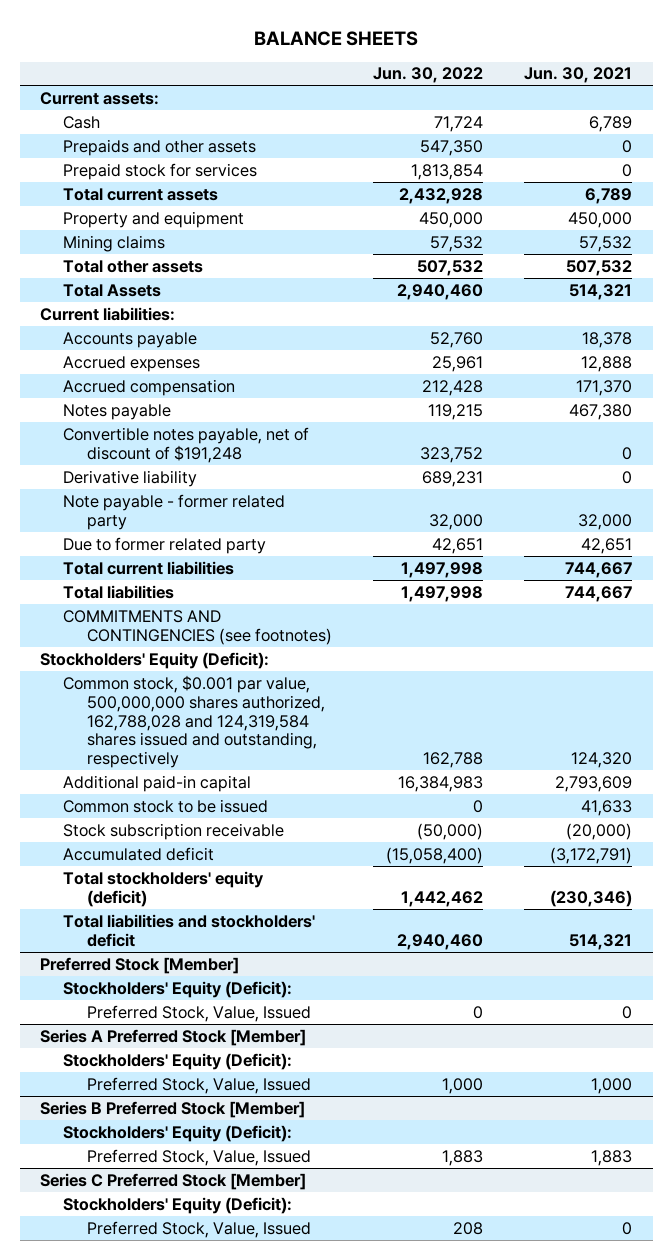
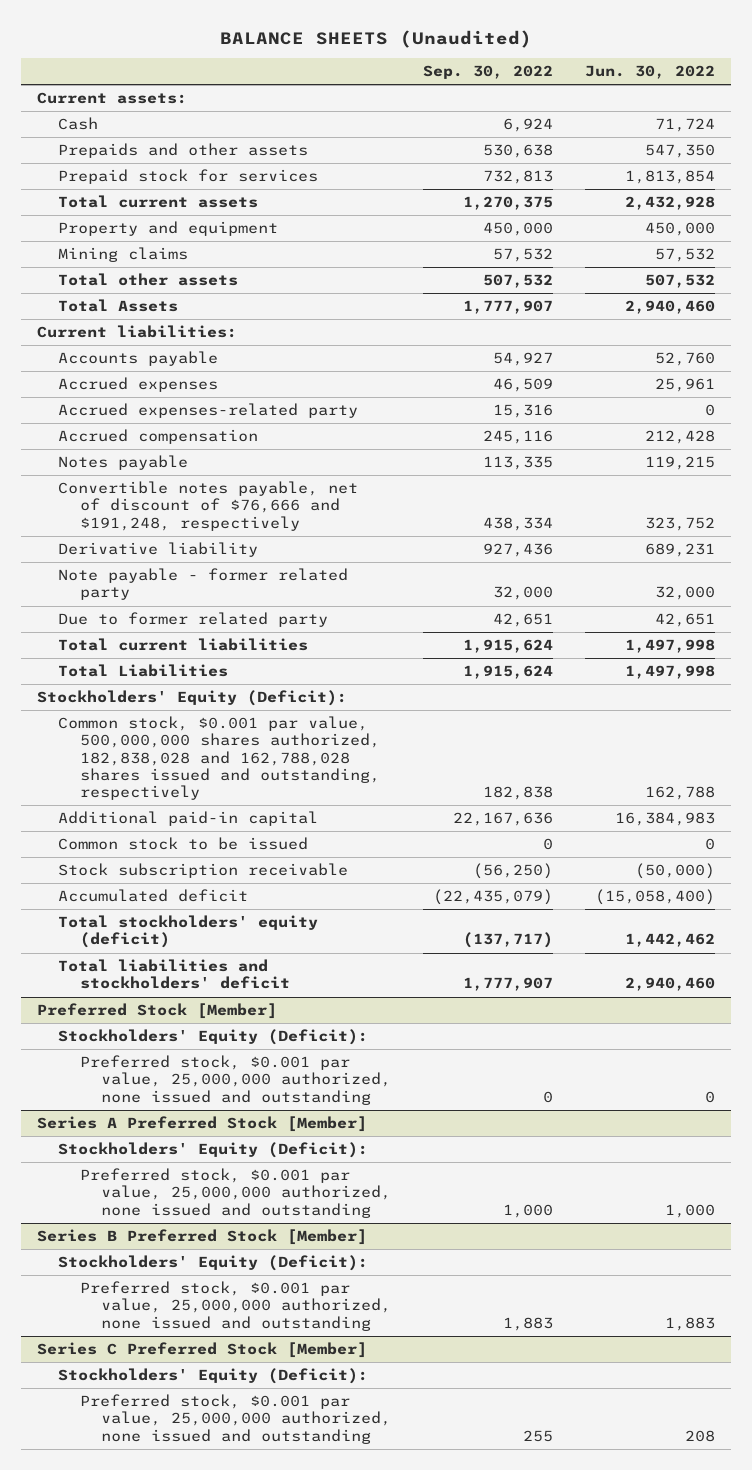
[254,31,419,47] BALANCE SHEETS -> [220,29,533,48] BALANCE SHEETS (Unaudited)
[524,67,633,84] Jun. 30, 2021 -> none
none -> [423,65,554,80] Sep. 30, 2022
none -> [58,403,359,419] Accrued expenses-related party
[63,426,310,463] Convertible notes payable, net of discount of $191,248 -> [58,481,359,531] Convertible notes payable, net of discount of $76,666 and $191,248, respectively
[63,609,332,645] COMMITMENTS AND CONTINGENCIES (see footnotes) -> none
[63,584,175,599] Total liabilities -> [58,664,229,678] Total Liabilities
[63,674,325,769] Common stock, $0.001 par value, 500,000,000 shares authorized, 162,788,028 and 124,319,584 shares issued and outstanding, respectively -> [58,716,380,800] Common stock, $0.001 par value, 500,000,000 shares authorized, 182,838,028 and 162,788,028 shares issued and outstanding, respectively
[86,1004,311,1022] Preferred Stock, Value, Issued -> [79,1055,392,1105] Preferred stock, $0.001 par value, 25,000,000 authorized, none issued and outstanding
[86,1076,311,1094] Preferred Stock, Value, Issued -> [79,1168,392,1218] Preferred stock, $0.001 par value, 25,000,000 authorized, none issued and outstanding
[86,1148,311,1166] Preferred Stock, Value, Issued -> [79,1281,392,1331] Preferred stock, $0.001 par value, 25,000,000 authorized, none issued and outstanding
[86,1220,311,1238] Preferred Stock, Value, Issued -> [79,1394,392,1444] Preferred stock, $0.001 par value, 25,000,000 authorized, none issued and outstanding

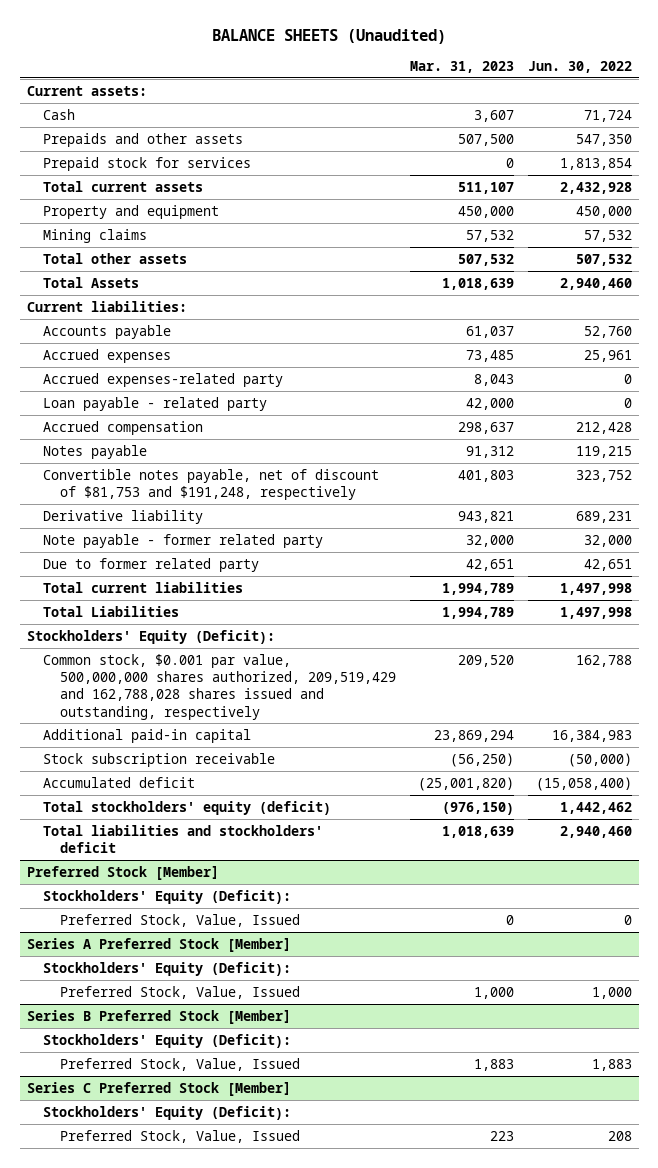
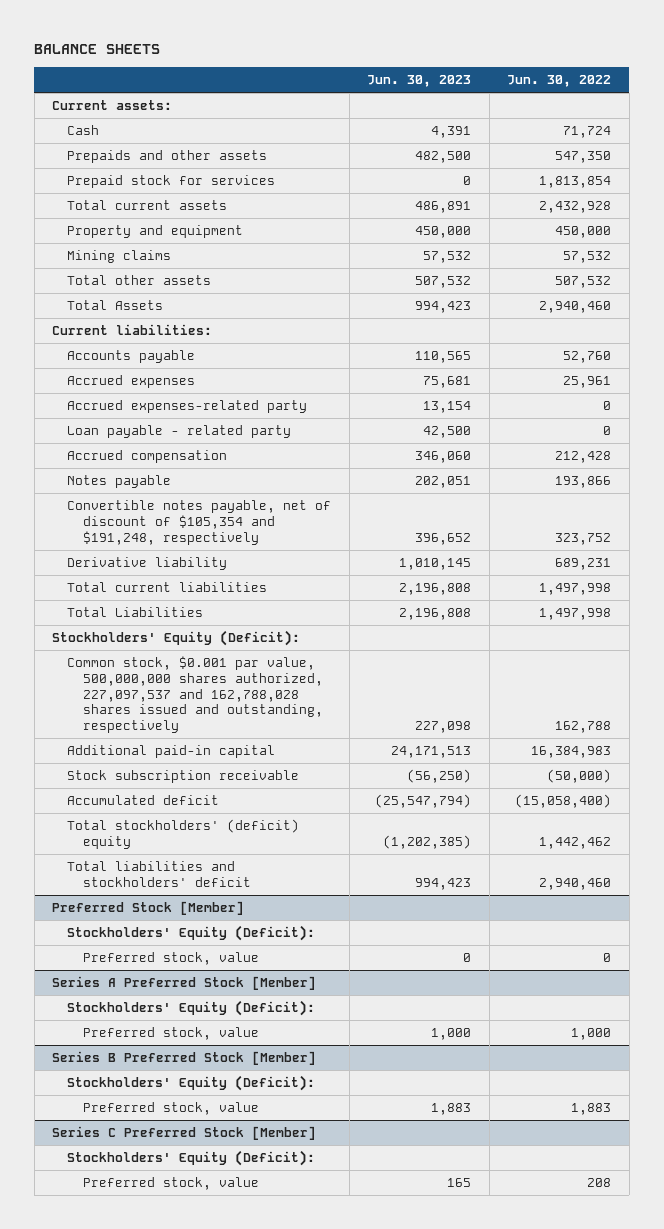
[212,28,447,44] BALANCE SHEETS (Unaudited) -> [34,44,161,55] BALANCE SHEETS
[409,60,514,73] Mar. 31, 2023 -> none
none -> [367,75,472,88] Jun. 30, 2023
[575,445,632,458] 119,215 -> [555,476,612,489] 193,866
[43,468,380,500] Convertible notes payable, net of discount of $81,753 and $191,248, respectively -> [67,500,332,545] Convertible notes payable, net of discount of $105,354 and $191,248, respectively
[43,533,324,548] Note payable - former related party -> none
[43,557,260,572] Due to former related party -> none
[43,653,396,720] Common stock, $0.001 par value, 500,000,000 shares authorized, 209,519,429 and 162,788,028 shares issued and outstanding, respectively -> [67,656,323,734] Common stock, $0.001 par value, 500,000,000 shares authorized, 227,097,537 and 162,788,028 shares issued and outstanding, respectively
[43,800,332,815] Total stockholders' equity (deficit) -> [67,819,300,849] Total stockholders' (deficit) equity
[59,913,300,927] Preferred Stock, Value, Issued -> [82,952,259,966] Preferred stock, value
[59,985,300,999] Preferred Stock, Value, Issued -> [82,1027,259,1041] Preferred stock, value
[59,1057,300,1071] Preferred Stock, Value, Issued -> [82,1102,259,1116] Preferred stock, value
[59,1129,300,1143] Preferred Stock, Value, Issued -> [82,1177,259,1191] Preferred stock, value

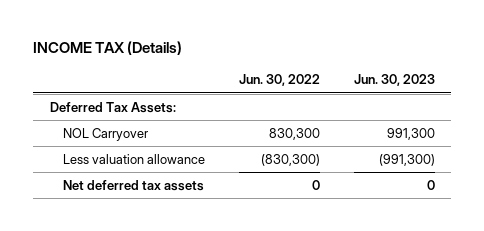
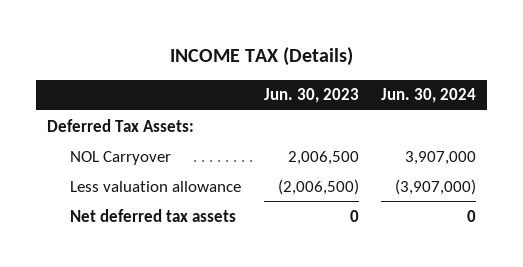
[238,74,320,87] Jun. 30, 2022 -> none
none -> [381,88,477,104] Jun. 30, 2024
[386,127,435,140] 991,300 -> [287,150,359,165] 2,006,500
[378,153,435,166] (991,300) -> [277,178,359,195] (2,006,500)

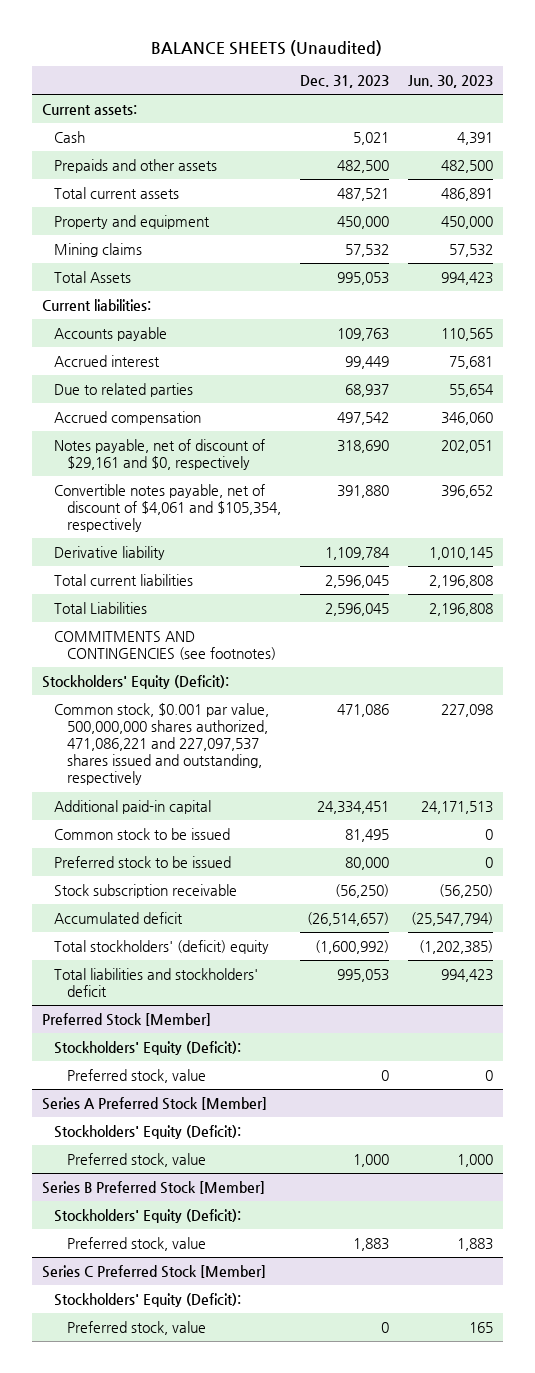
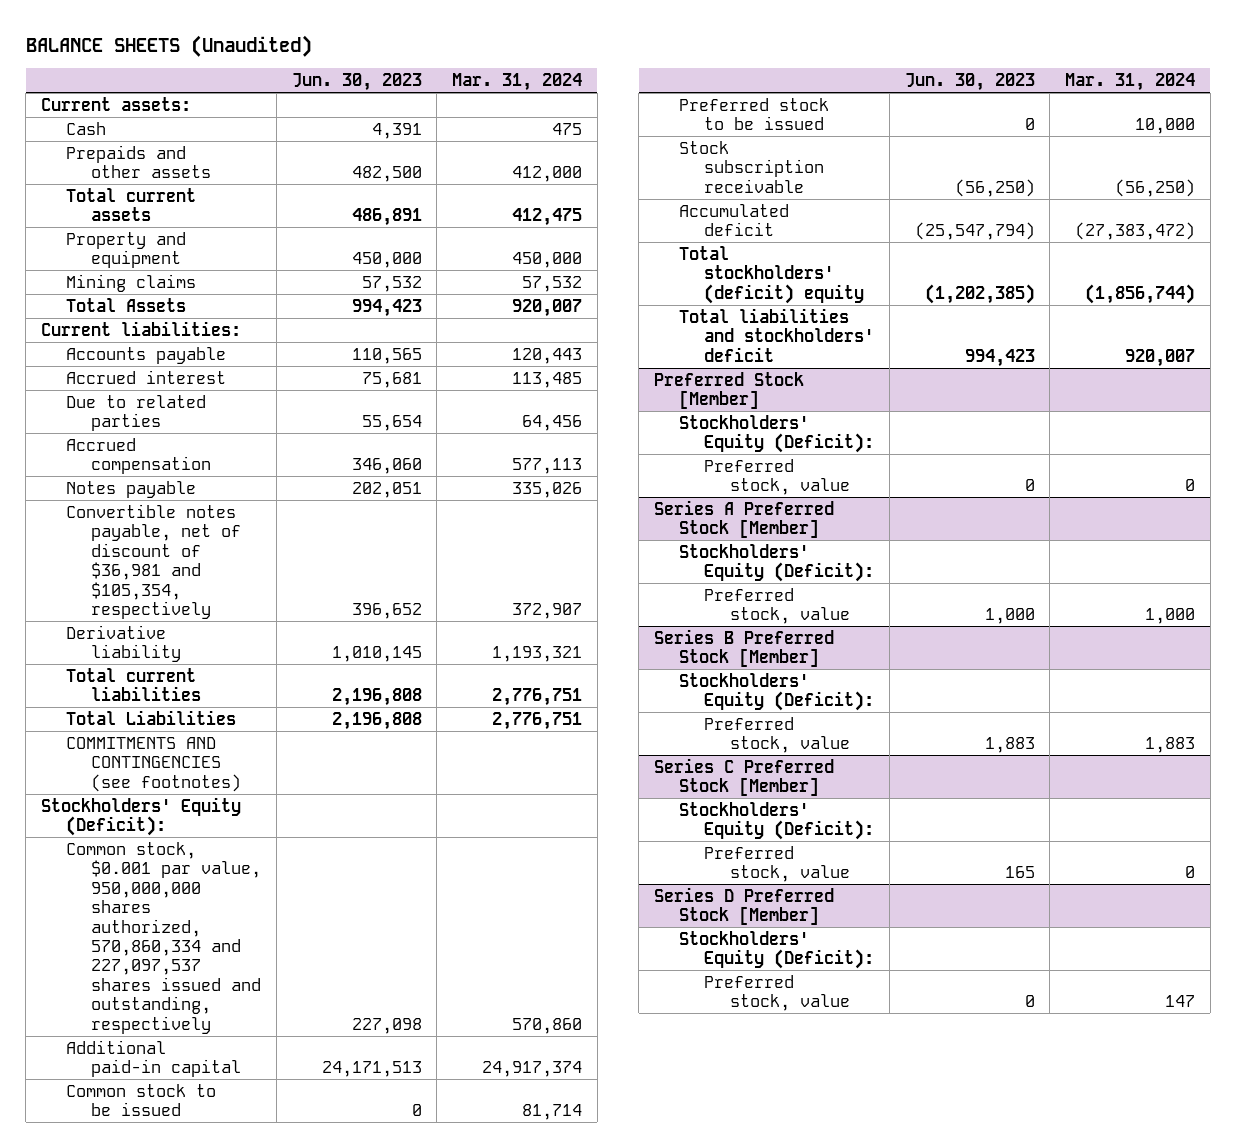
[300,75,390,89] Dec. 31, 2023 -> none
none -> [452,73,583,92] Mar. 31, 2024
[54,438,266,470] Notes payable, net of discount of $29,161 and $0, respectively -> [66,480,197,498] Notes payable
[54,483,282,533] Convertible notes payable, net of discount of $4,061 and $105,354, respectively -> [66,503,242,620] Convertible notes payable, net of discount of $36,981 and $105,354, respectively
[54,702,270,786] Common stock, $0.001 par value, 500,000,000 shares authorized, 471,086,221 and 227,097,537 shares issued and outstanding, respectively -> [66,841,262,1034] Common stock, $0.001 par value, 950,000,000 shares authorized, 570,860,334 and 227,097,537 shares issued and outstanding, respectively
none -> [653,886,834,926] Series D Preferred Stock [Member]
none -> [679,930,875,970] Stockholders' Equity (Deficit):
none -> [704,974,850,1012] Preferred stock, value

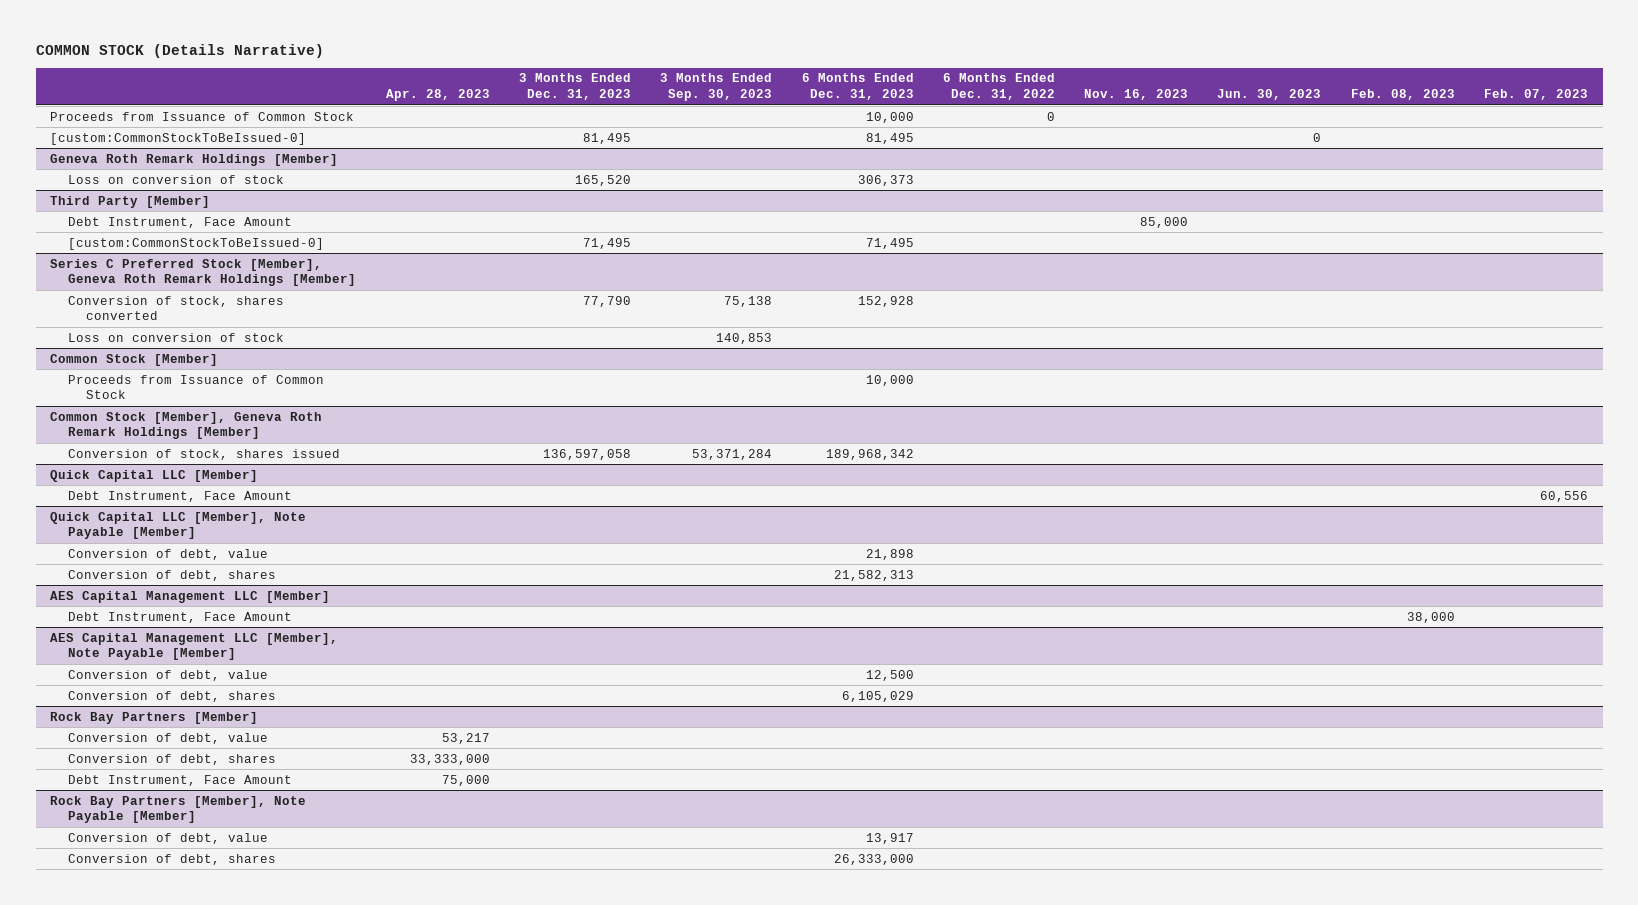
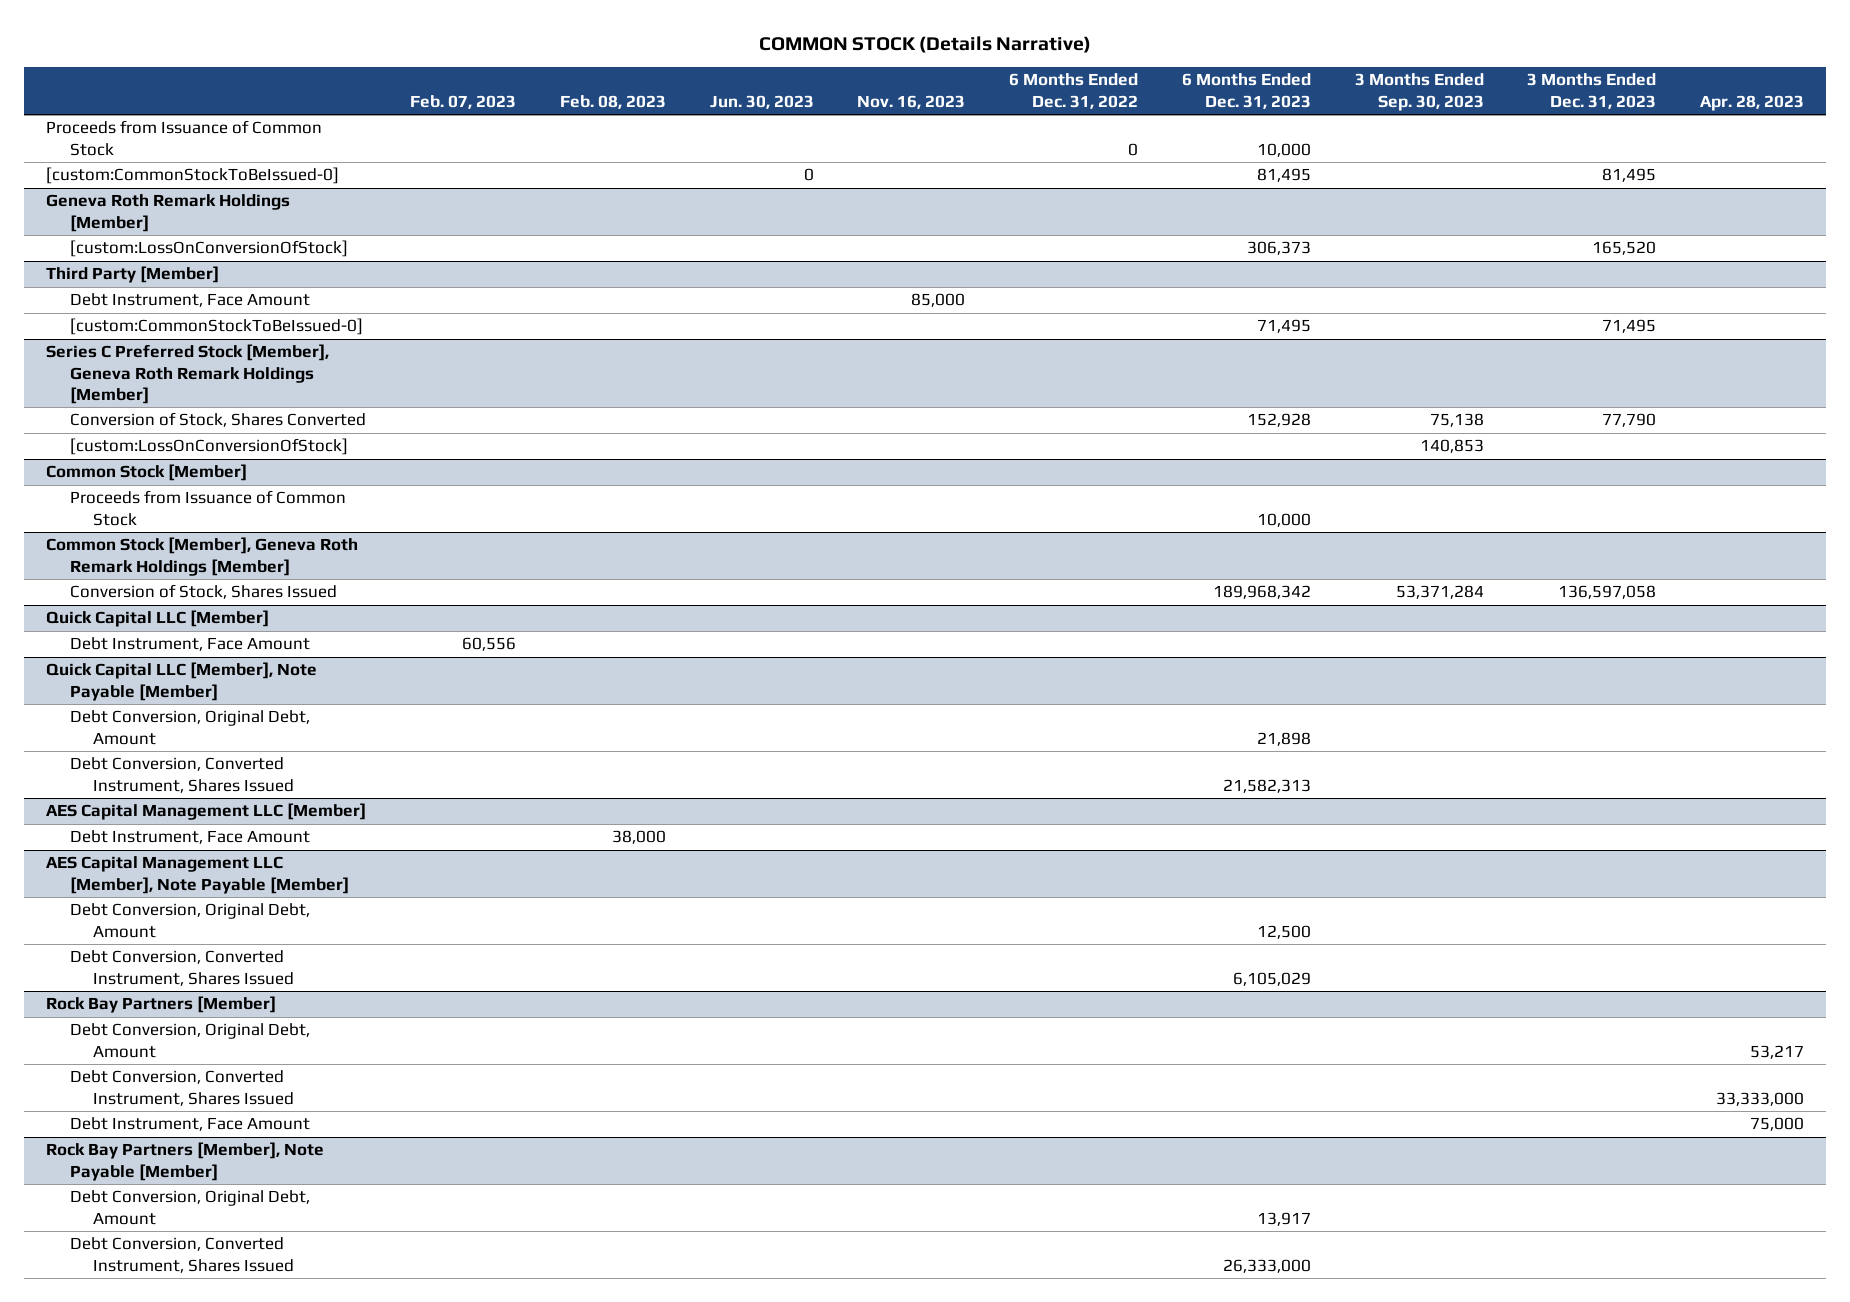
[68,174,285,184] Loss on conversion of stock -> [69,240,348,258] [custom:LossOnConversionOfStock]
[68,295,285,321] Conversion of stock, shares converted -> [69,412,366,428] Conversion of Stock, Shares Converted
[68,332,285,342] Loss on conversion of stock -> [69,438,348,456] [custom:LossOnConversionOfStock]
[68,448,341,460] Conversion of stock, shares issued -> [69,584,337,600] Conversion of Stock, Shares Issued
[68,548,269,560] Conversion of debt, value -> [69,710,310,745] Debt Conversion, Original Debt, Amount
[68,569,277,581] Conversion of debt, shares -> [69,757,295,793] Debt Conversion, Converted Instrument, Shares Issued
[68,669,269,681] Conversion of debt, value -> [69,903,310,938] Debt Conversion, Original Debt, Amount
[68,690,277,702] Conversion of debt, shares -> [69,950,295,986] Debt Conversion, Converted Instrument, Shares Issued
[68,732,269,744] Conversion of debt, value -> [69,1023,310,1058] Debt Conversion, Original Debt, Amount
[68,753,277,765] Conversion of debt, shares -> [69,1070,295,1106] Debt Conversion, Converted Instrument, Shares Issued
[68,832,269,844] Conversion of debt, value -> [69,1190,310,1225] Debt Conversion, Original Debt, Amount
[68,853,277,865] Conversion of debt, shares -> [69,1237,295,1273] Debt Conversion, Converted Instrument, Shares Issued

